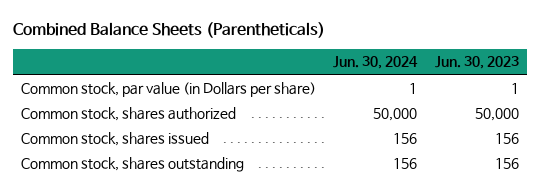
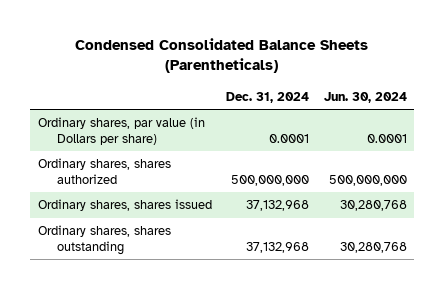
[12,21,325,38] Combined Balance Sheets (Parentheticals) -> [75,38,369,74] Condensed Consolidated Balance Sheets (Parentheticals)
[434,56,519,70] Jun. 30, 2023 -> none
none -> [226,91,310,103] Dec. 31, 2024
[21,81,317,97] Common stock, par value (in Dollars per share) -> [37,117,205,145] Ordinary shares, par value (in Dollars per share)
[409,82,418,94] 1 -> [367,133,408,143] 0.0001
[21,106,237,121] Common stock, shares authorized -> [37,158,171,184] Ordinary shares, shares authorized
[373,107,418,121] 50,000 -> [329,174,408,186] 500,000,000
[21,131,210,146] Common stock, shares issued -> [37,199,212,212] Ordinary shares, shares issued
[393,132,418,144] 156 -> [340,200,408,212] 30,280,768
[21,156,245,172] Common stock, shares outstanding -> [37,225,171,255] Ordinary shares, shares outstanding
[393,157,418,169] 156 -> [340,241,408,253] 30,280,768

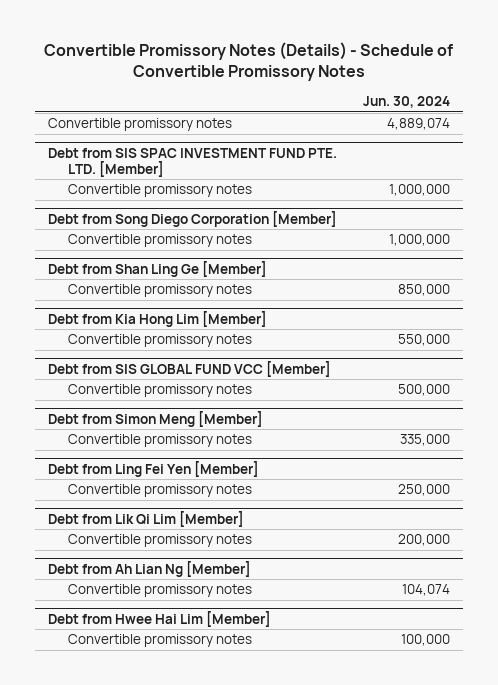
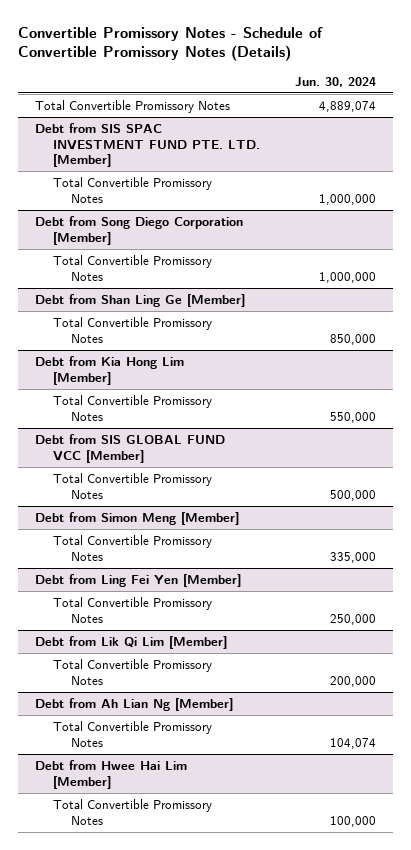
[43,42,453,82] Convertible Promissory Notes (Details) - Schedule of Convertible Promissory Notes -> [18,26,324,62] Convertible Promissory Notes - Schedule of Convertible Promissory Notes (Details)
[47,118,232,132] Convertible promissory notes -> [35,99,231,113] Total Convertible Promissory Notes
[67,184,252,198] Convertible promissory notes -> [53,176,213,203] Total Convertible Promissory Notes
[67,234,252,248] Convertible promissory notes -> [53,254,213,281] Total Convertible Promissory Notes
[67,284,252,298] Convertible promissory notes -> [53,316,213,343] Total Convertible Promissory Notes
[67,334,252,348] Convertible promissory notes -> [53,394,213,421] Total Convertible Promissory Notes
[67,384,252,398] Convertible promissory notes -> [53,472,213,499] Total Convertible Promissory Notes
[67,434,252,448] Convertible promissory notes -> [53,534,213,561] Total Convertible Promissory Notes
[67,484,252,498] Convertible promissory notes -> [53,596,213,623] Total Convertible Promissory Notes
[67,534,252,548] Convertible promissory notes -> [53,658,213,685] Total Convertible Promissory Notes
[67,584,252,598] Convertible promissory notes -> [53,720,213,747] Total Convertible Promissory Notes
[67,634,252,648] Convertible promissory notes -> [53,798,213,825] Total Convertible Promissory Notes

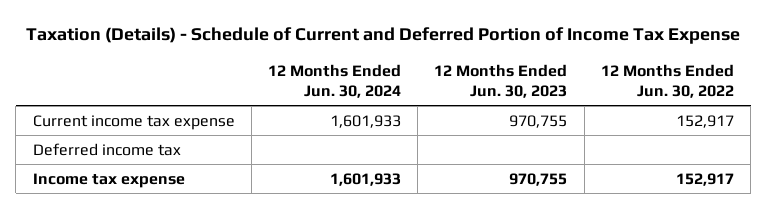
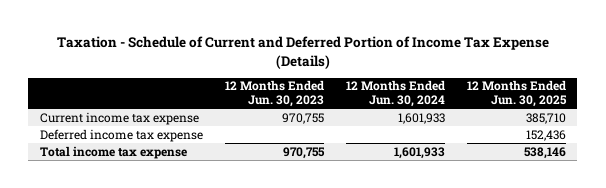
[26,27,741,45] Taxation (Details) - Schedule of Current and Deferred Portion of Income Tax Expense -> [56,35,549,69] Taxation - Schedule of Current and Deferred Portion of Income Tax Expense (Details)
[600,63,734,98] 12 Months Ended Jun. 30, 2022 -> none
none -> [467,80,568,108] 12 Months Ended Jun. 30, 2025
[32,142,181,156] Deferred income tax -> [39,128,203,142] Deferred income tax expense
[32,172,185,188] Income tax expense -> [39,145,187,159] Total income tax expense

